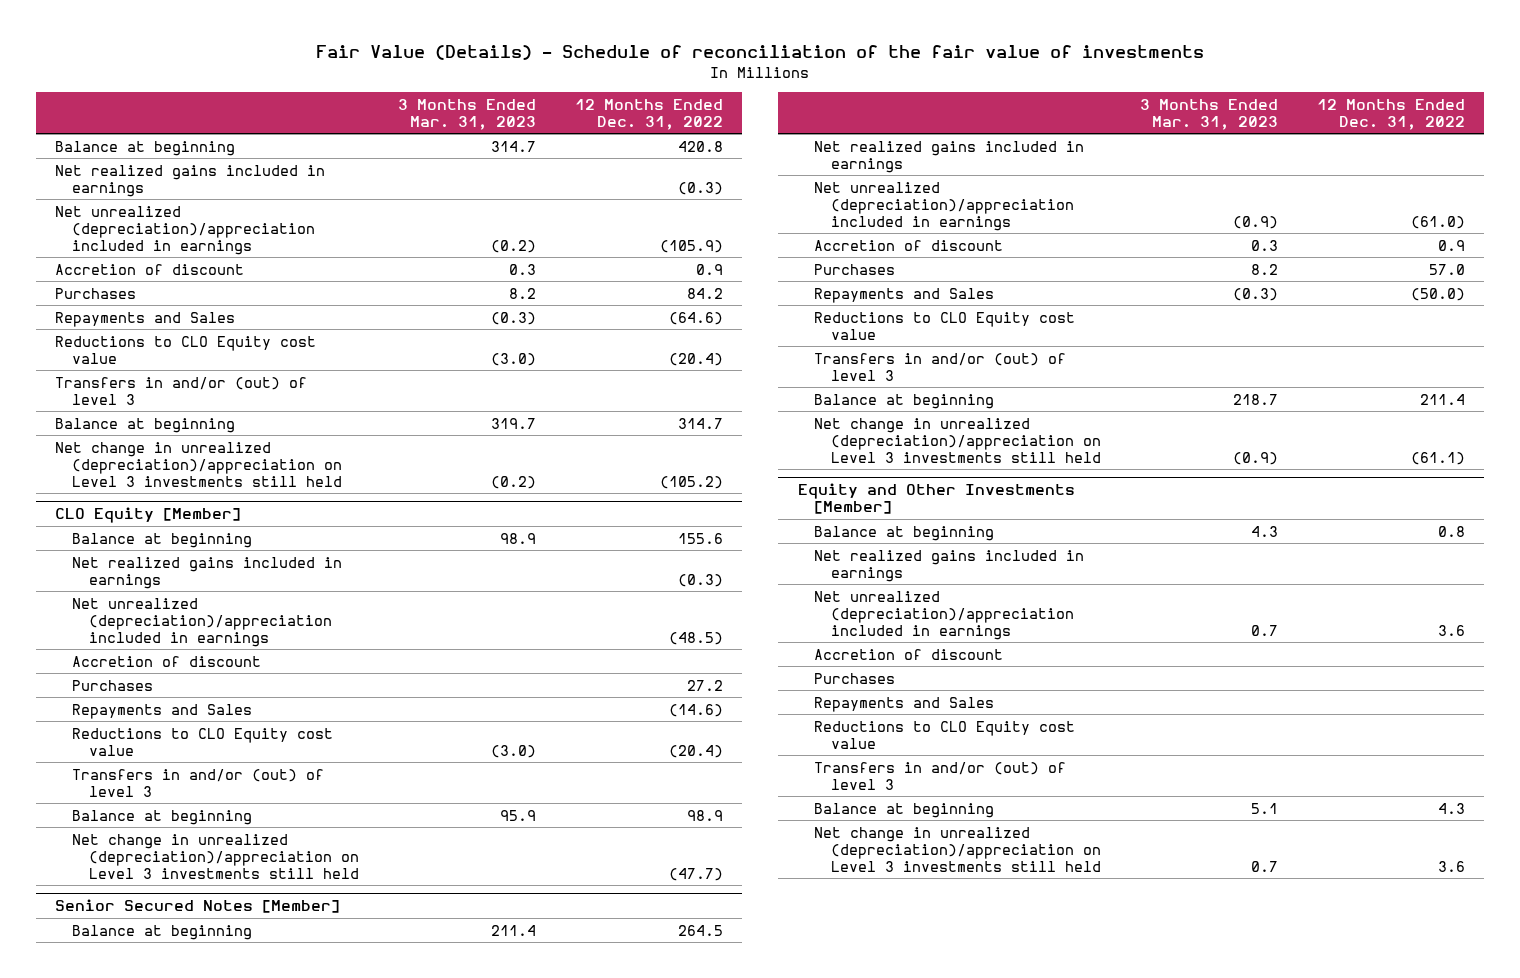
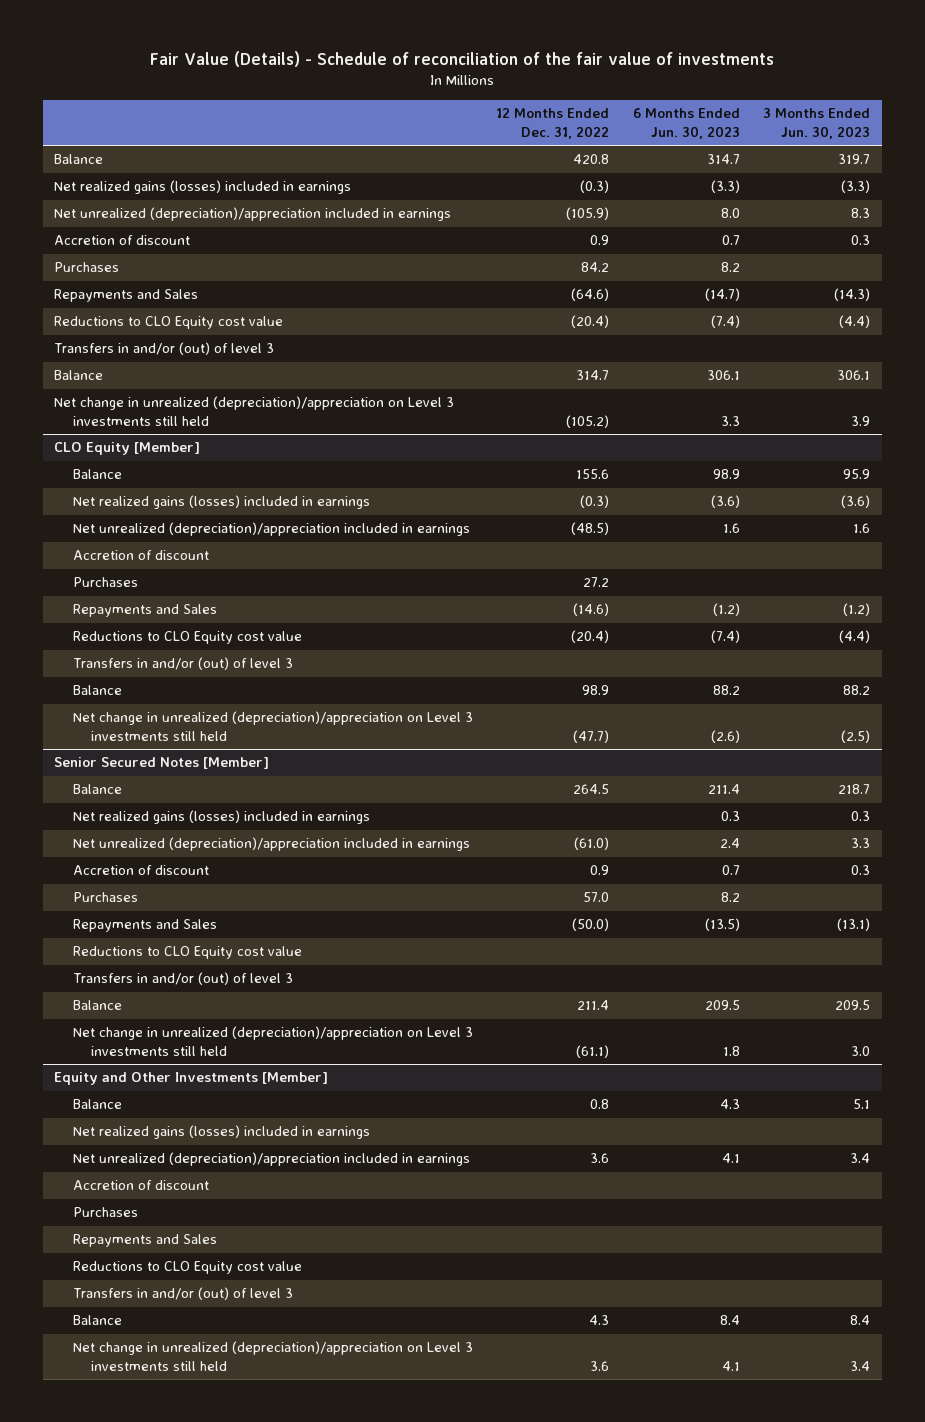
[397,98,536,130] 3 Months Ended Mar. 31, 2023 -> none
none -> [632,108,740,139] 6 Months Ended Jun. 30, 2023
none -> [763,108,871,139] 3 Months Ended Jun. 30, 2023
[55,140,236,156] Balance at beginning -> [54,154,104,165] Balance
[55,164,326,197] Net realized gains included in earnings -> [54,180,352,195] Net realized gains (losses) included in earnings
[55,417,236,433] Balance at beginning -> [54,370,104,381] Balance
[71,532,252,548] Balance at beginning -> [72,469,122,480] Balance
[71,556,342,589] Net realized gains included in earnings -> [72,495,370,510] Net realized gains (losses) included in earnings
[71,809,252,825] Balance at beginning -> [72,685,122,696] Balance
[71,924,252,940] Balance at beginning -> [72,784,122,795] Balance
[814,140,1085,173] Net realized gains included in earnings -> [72,810,370,825] Net realized gains (losses) included in earnings
[814,393,995,409] Balance at beginning -> [72,1000,122,1011] Balance
[814,525,995,541] Balance at beginning -> [72,1099,122,1110] Balance
[814,549,1085,582] Net realized gains included in earnings -> [72,1125,370,1140] Net realized gains (losses) included in earnings
[814,802,995,818] Balance at beginning -> [72,1315,122,1326] Balance

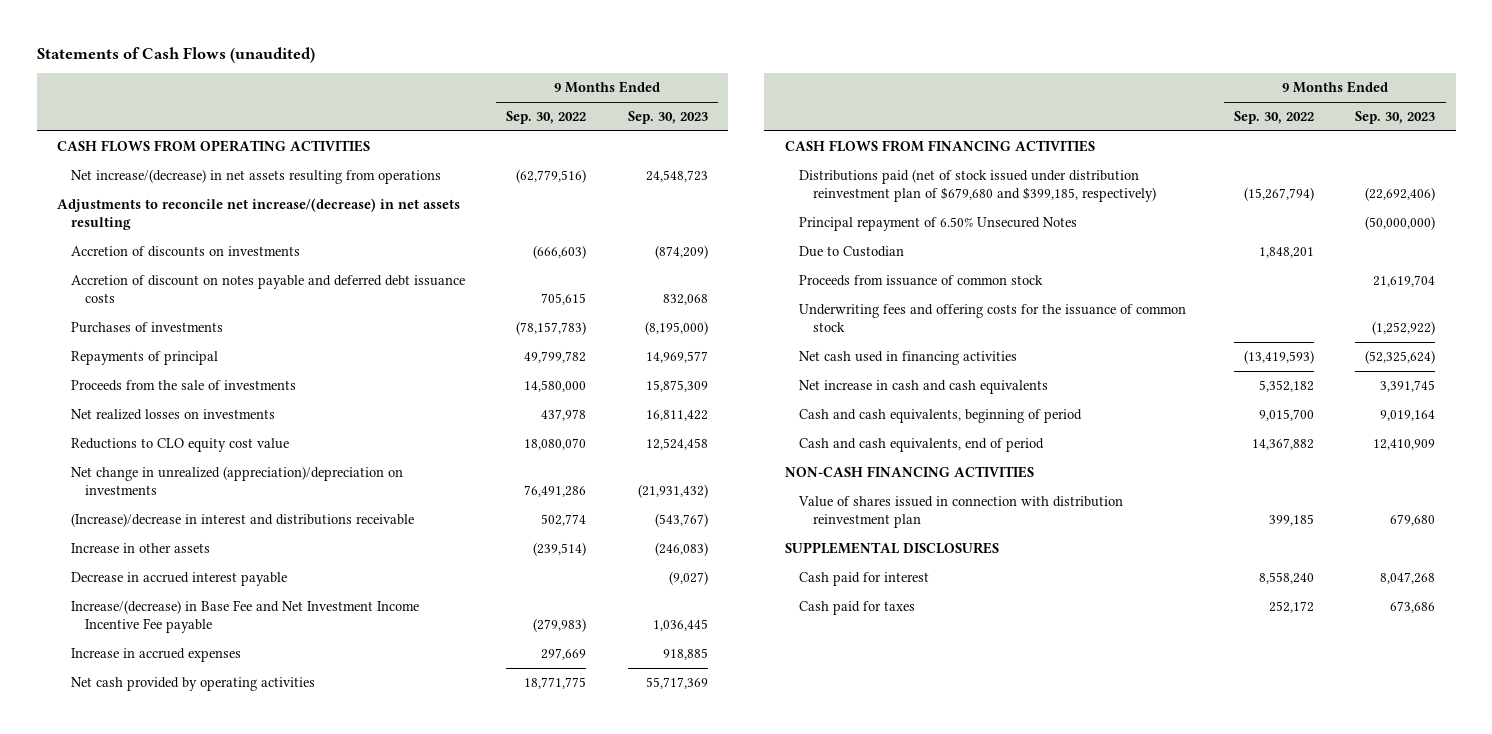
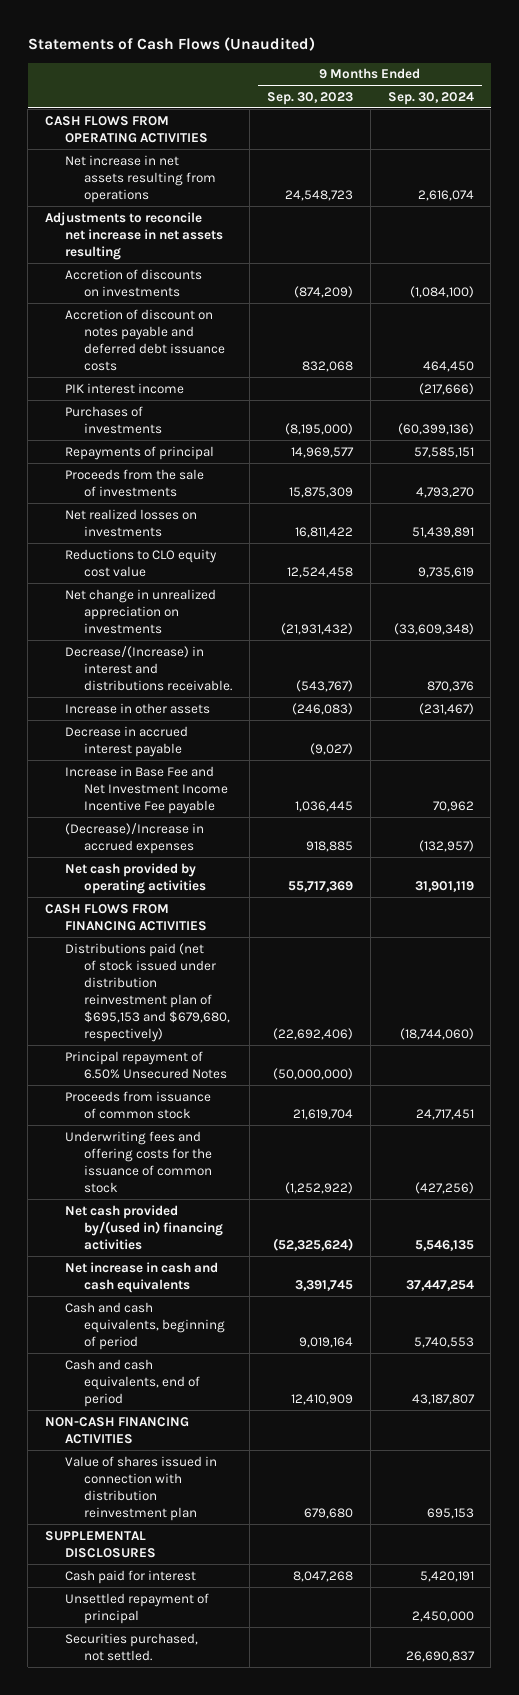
[36,46,315,63] Statements of Cash Flows (unaudited) -> [27,37,315,52] Statements of Cash Flows (Unaudited)
[506,111,587,125] Sep. 30, 2022 -> none
none -> [387,91,474,105] Sep. 30, 2024
[71,169,442,185] Net increase/(decrease) in net assets resulting from operations -> [64,154,217,203] Net increase in net assets resulting from operations
[57,198,461,231] Adjustments to reconcile net increase/(decrease) in net assets resulting -> [45,211,223,260] Adjustments to reconcile net increase in net assets resulting
none -> [64,382,184,394] PIK interest income
[71,466,404,496] Net change in unrealized (appreciation)/depreciation on investments -> [64,588,216,634] Net change in unrealized appreciation on investments
[71,513,415,528] (Increase)/decrease in interest and distributions receivable -> [64,645,233,691] Decrease/(Increase) in interest and distributions receivable.
[71,600,420,634] Increase/(decrease) in Base Fee and Net Investment Income Incentive Fee payable -> [64,765,229,814] Increase in Base Fee and Net Investment Income Incentive Fee payable
[71,648,242,663] Increase in accrued expenses -> [64,822,204,854] (Decrease)/Increase in accrued expenses
[798,169,1156,203] Distributions paid (net of stock issued under distribution reinvestment plan of $679,680 and $399,185, respectively) -> [64,942,231,1043] Distributions paid (net of stock issued under distribution reinvestment plan of $695,153 and $679,680, respectively)
[798,246,904,258] Due to Custodian -> none
[798,351,1017,366] Net cash used in financing activities -> [64,1204,224,1250] Net cash provided by/(used in) financing activities
[798,601,915,616] Cash paid for taxes -> none
none -> [64,1592,209,1624] Unsettled repayment of principal
none -> [64,1632,198,1661] Securities purchased, not settled.

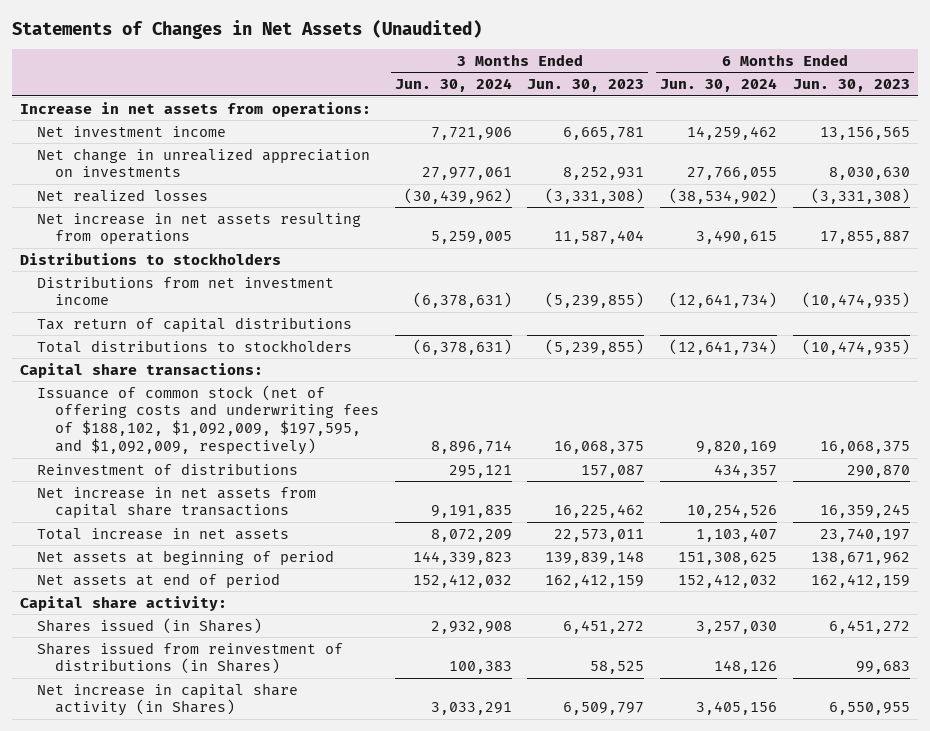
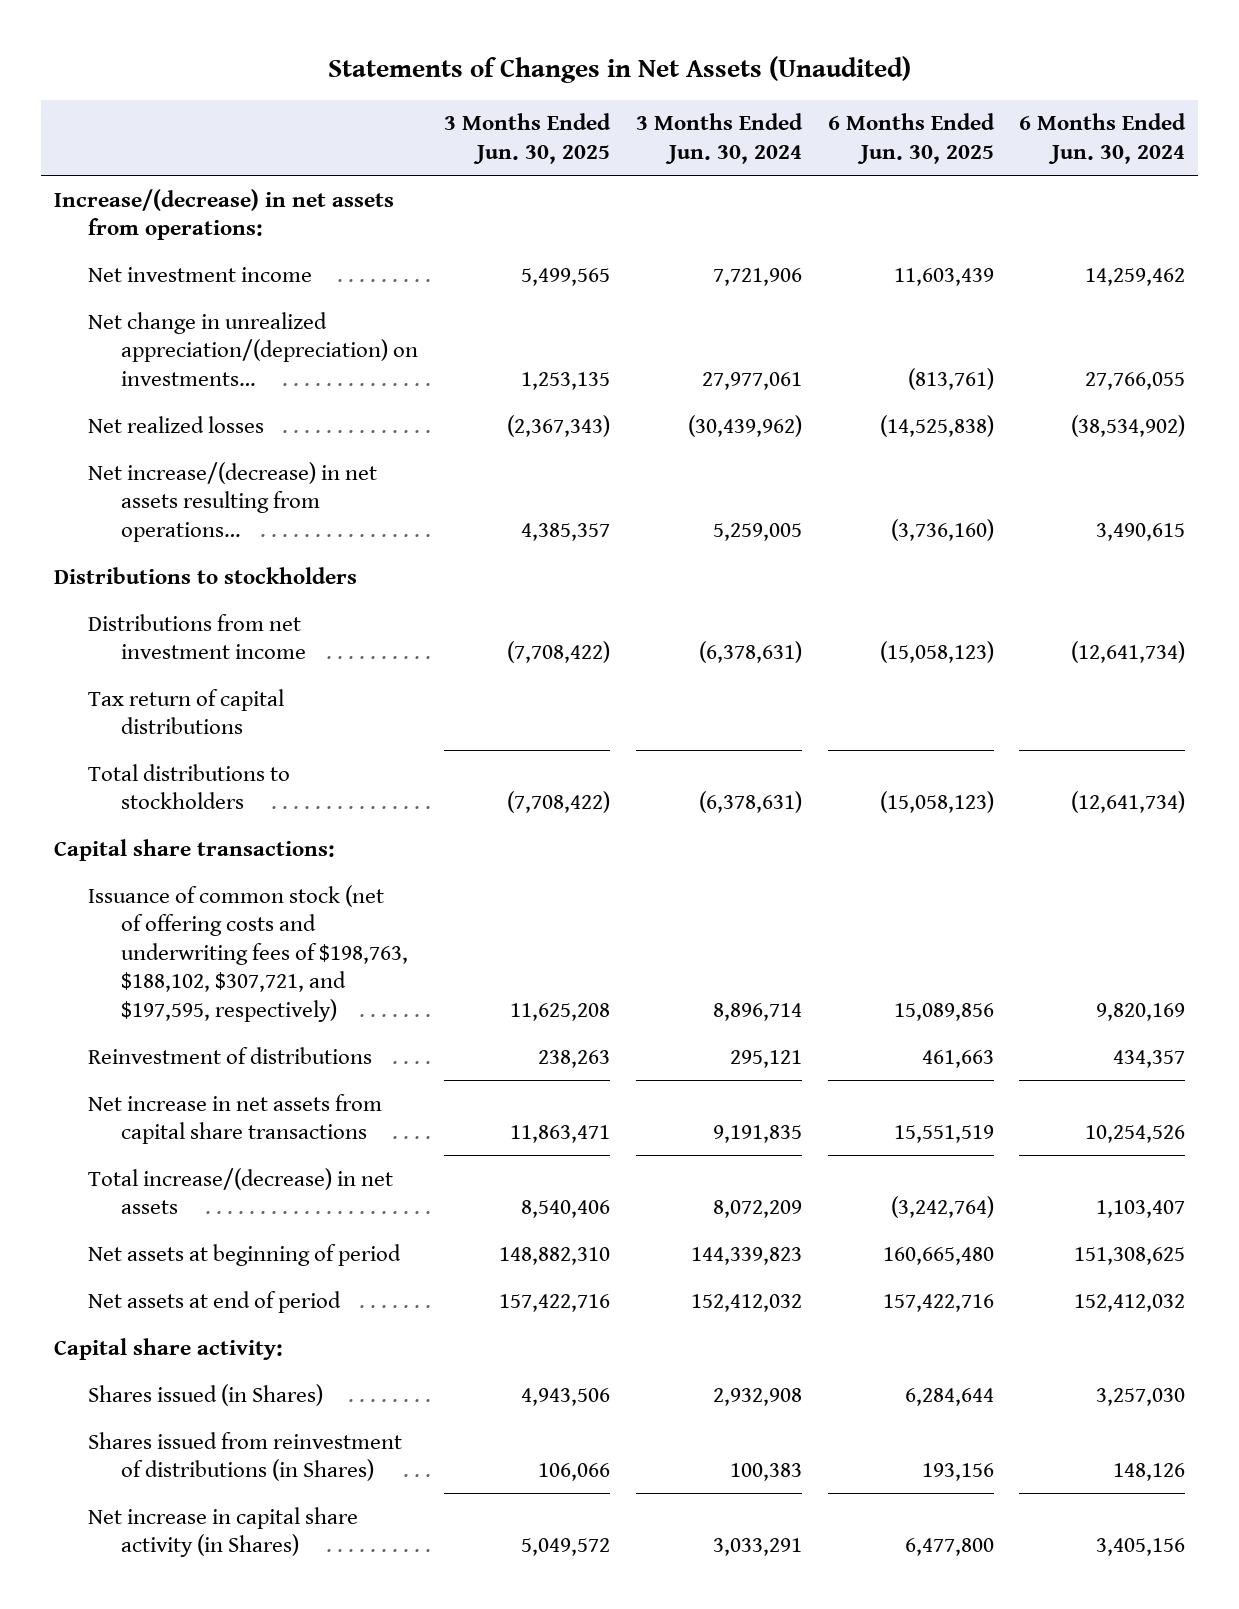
[527,79,645,93] Jun. 30, 2023 -> none
[793,79,911,93] Jun. 30, 2023 -> none
none -> [444,113,612,164] 3 Months Ended Jun. 30, 2025
none -> [827,113,995,164] 6 Months Ended Jun. 30, 2025
[19,101,371,117] Increase in net assets from operations: -> [53,188,394,241] Increase/(decrease) in net assets from operations:
[37,147,371,178] Net change in unrealized appreciation on investments -> [87,311,419,386] Net change in unrealized appreciation/(depreciation) on investments…
[37,212,362,245] Net increase in net assets resulting from operations -> [87,461,377,542] Net increase/(decrease) in net assets resulting from operations…
[37,384,379,456] Issuance of common stock (net of offering costs and underwriting fees of $188,102, $1,092,009, $197,595, and $1,092,009, respectively) -> [87,884,409,1022] Issuance of common stock (net of offering costs and underwriting fees of $198,763, $188,102, $307,721, and $197,595, respectively)
[37,527,290,540] Total increase in net assets -> [87,1167,393,1215] Total increase/(decrease) in net assets

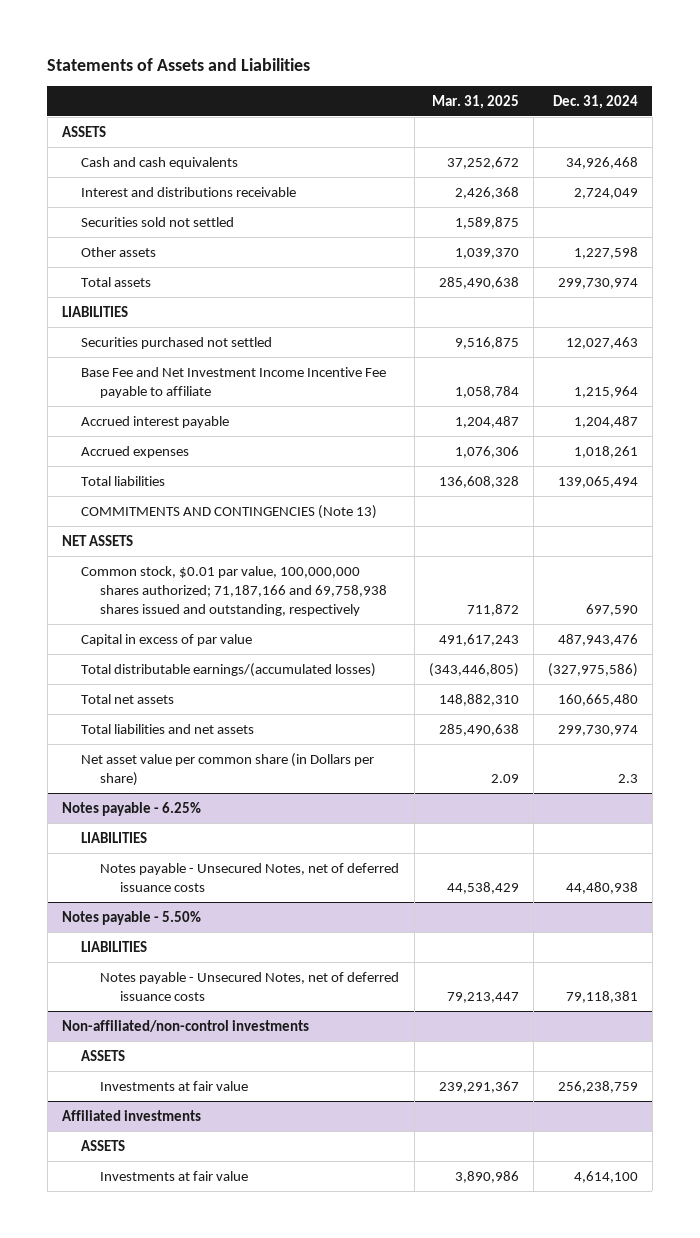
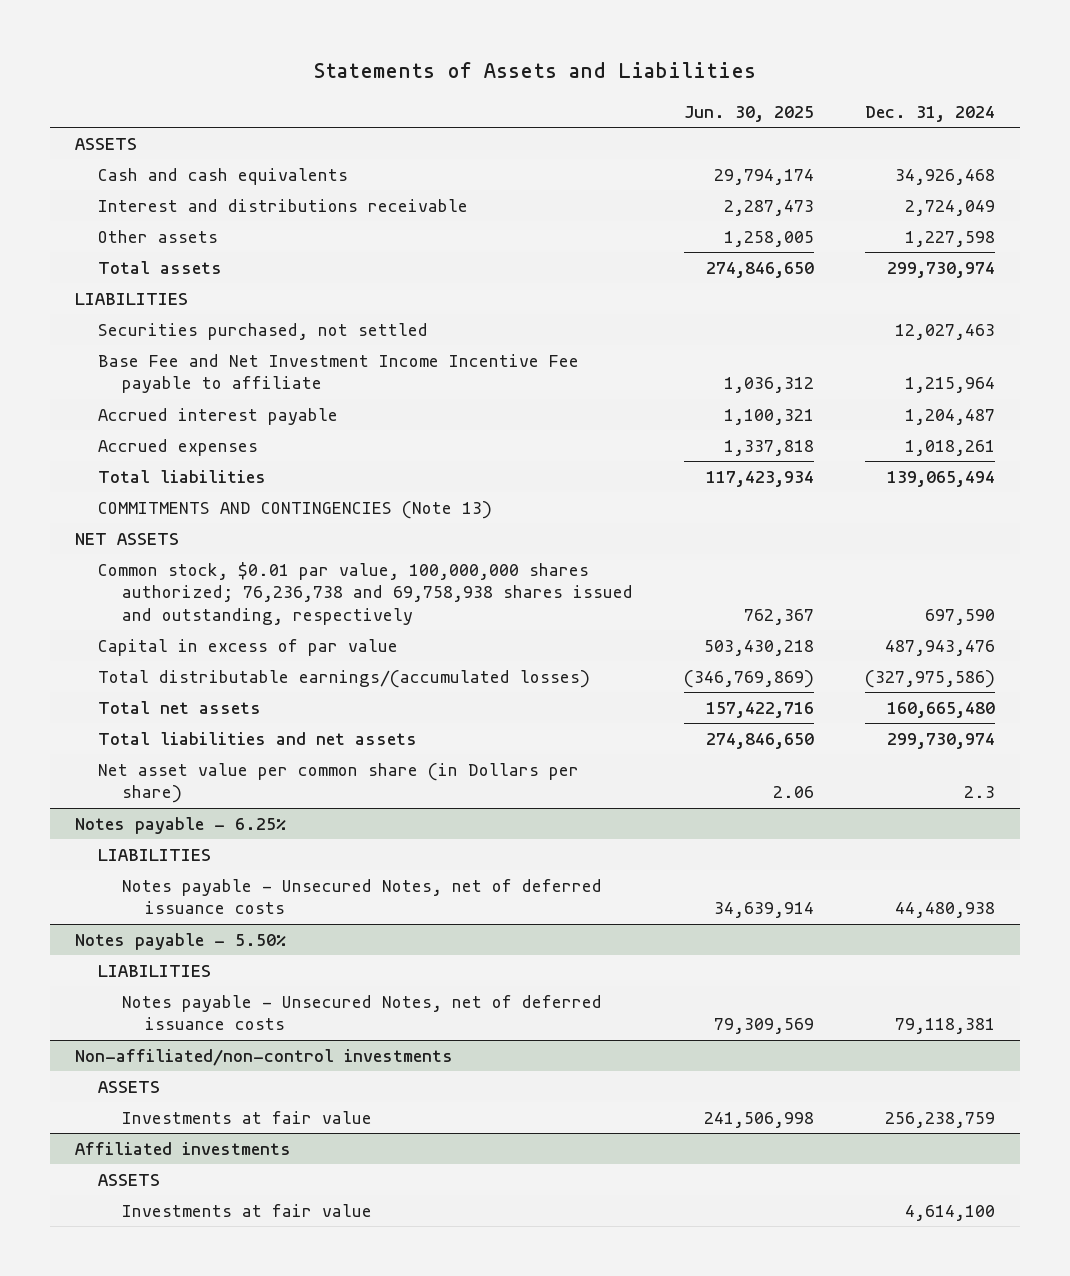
[431,94,519,109] Mar. 31, 2025 -> none
none -> [683,105,814,122] Jun. 30, 2025
[81,216,235,227] Securities sold not settled -> none
[81,336,273,349] Securities purchased not settled -> [98,322,429,340] Securities purchased, not settled
[81,565,388,617] Common stock, $0.01 par value, 100,000,000 shares authorized; 71,187,166 and 69,758,938 shares issued and outstanding, respectively -> [98,561,633,625] Common stock, $0.01 par value, 100,000,000 shares authorized; 76,236,738 and 69,758,938 shares issued and outstanding, respectively

